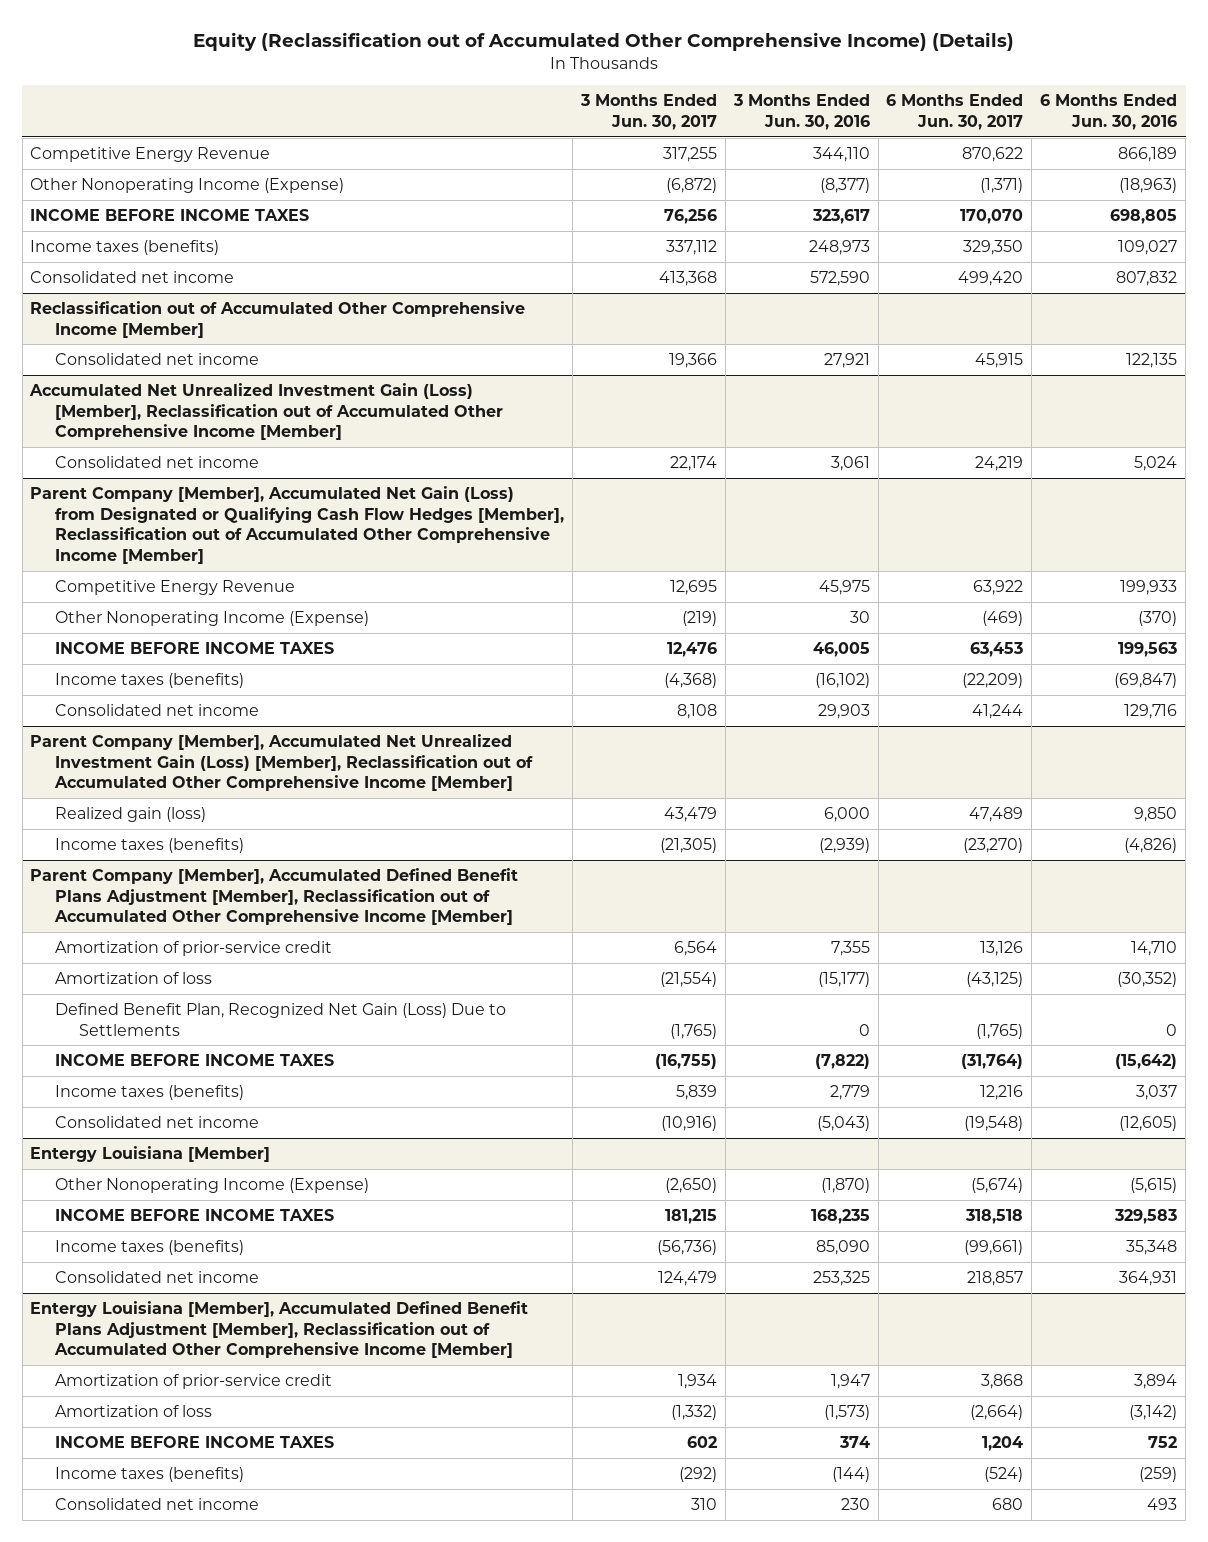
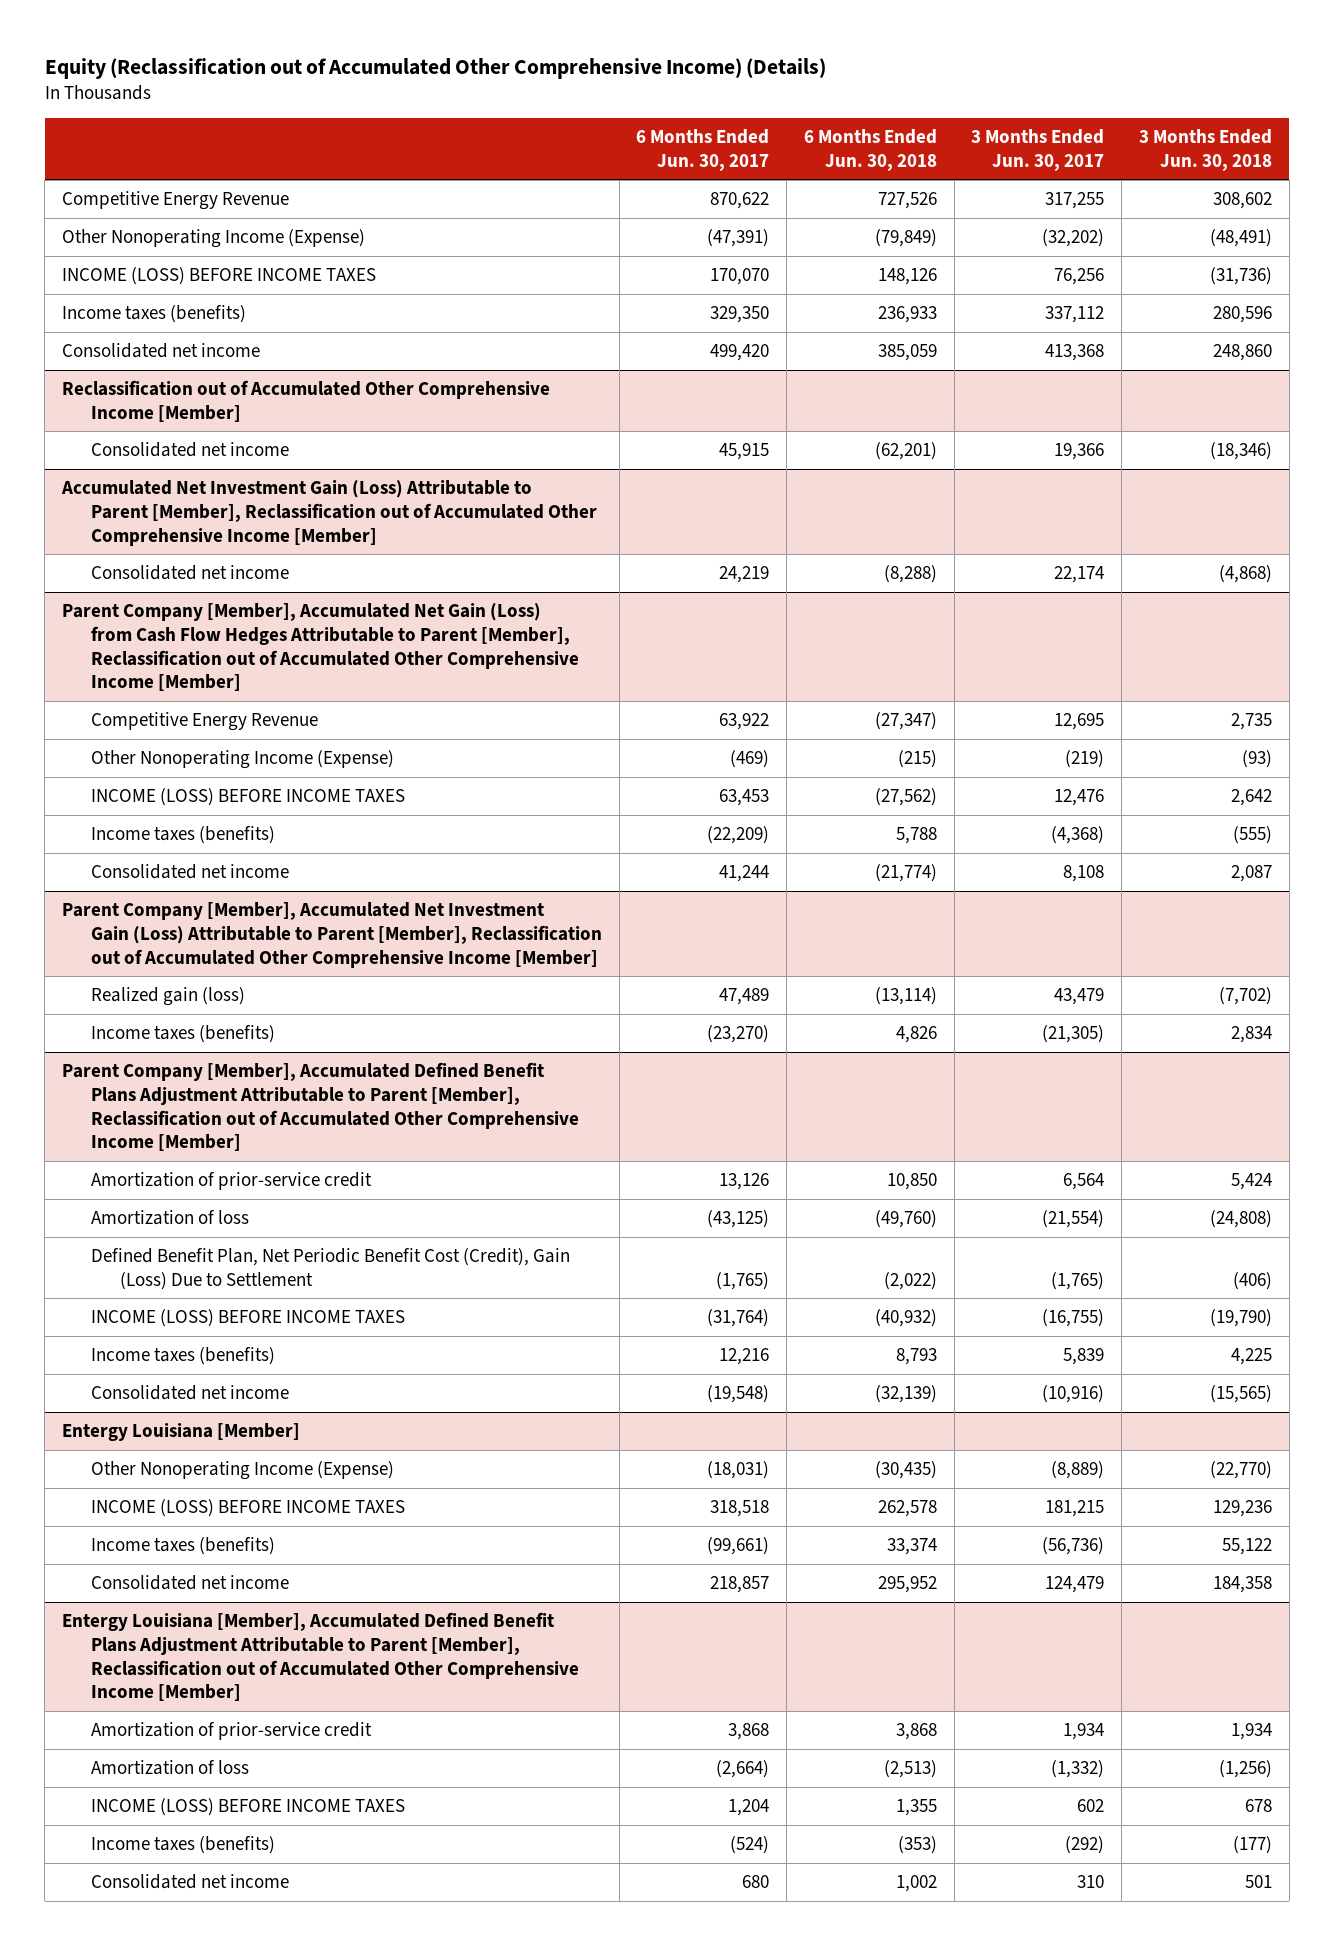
[732,94,870,131] 3 Months Ended Jun. 30, 2016 -> none
[1040,94,1178,131] 6 Months Ended Jun. 30, 2016 -> none
none -> [803,128,937,171] 6 Months Ended Jun. 30, 2018
none -> [1138,128,1272,171] 3 Months Ended Jun. 30, 2018
[665,178,717,194] (6,872) -> [1042,228,1105,247] (32,202)
[980,178,1024,194] (1,371) -> [707,228,770,247] (47,391)
[30,209,310,222] INCOME BEFORE INCOME TAXES -> [61,266,376,285] INCOME (LOSS) BEFORE INCOME TAXES
[29,383,503,441] Accumulated Net Unrealized Investment Gain (Loss) [Member], Reclassification out of Accumulated Other Comprehensive Income [Member] -> [60,479,598,546] Accumulated Net Investment Gain (Loss) Attributable to Parent [Member], Reclassification out of Accumulated Other Comprehensive Income [Member]
[30,486,564,564] Parent Company [Member], Accumulated Net Gain (Loss) from Designated or Qualifying Cash Flow Hedges [Member], Reclassification out of Accumulated Other Comprehensive Income [Member] -> [61,602,580,692] Parent Company [Member], Accumulated Net Gain (Loss) from Cash Flow Hedges Attributable to Parent [Member], Reclassification out of Accumulated Other Comprehensive Income [Member]
[54,642,334,655] INCOME BEFORE INCOME TAXES -> [91,787,406,806] INCOME (LOSS) BEFORE INCOME TAXES
[30,734,533,792] Parent Company [Member], Accumulated Net Unrealized Investment Gain (Loss) [Member], Reclassification out of Accumulated Other Comprehensive Income [Member] -> [61,901,603,968] Parent Company [Member], Accumulated Net Investment Gain (Loss) Attributable to Parent [Member], Reclassification out of Accumulated Other Comprehensive Income [Member]
[30,868,519,926] Parent Company [Member], Accumulated Defined Benefit Plans Adjustment [Member], Reclassification out of Accumulated Other Comprehensive Income [Member] -> [61,1061,580,1152] Parent Company [Member], Accumulated Defined Benefit Plans Adjustment Attributable to Parent [Member], Reclassification out of Accumulated Other Comprehensive Income [Member]
[54,1003,506,1036] Defined Benefit Plan, Recognized Net Gain (Loss) Due to Settlements -> [91,1247,571,1290] Defined Benefit Plan, Net Periodic Benefit Cost (Credit), Gain (Loss) Due to Settlement
[54,1054,334,1067] INCOME BEFORE INCOME TAXES -> [91,1308,406,1327] INCOME (LOSS) BEFORE INCOME TAXES
[664,1178,717,1194] (2,650) -> [1051,1460,1105,1479] (8,889)
[971,1178,1024,1194] (5,674) -> [707,1460,770,1479] (18,031)
[54,1209,334,1222] INCOME BEFORE INCOME TAXES -> [91,1498,406,1517] INCOME (LOSS) BEFORE INCOME TAXES
[30,1301,529,1359] Entergy Louisiana [Member], Accumulated Defined Benefit Plans Adjustment [Member], Reclassification out of Accumulated Other Comprehensive Income [Member] -> [61,1611,580,1702] Entergy Louisiana [Member], Accumulated Defined Benefit Plans Adjustment Attributable to Parent [Member], Reclassification out of Accumulated Other Comprehensive Income [Member]
[54,1436,334,1449] INCOME BEFORE INCOME TAXES -> [91,1797,406,1816] INCOME (LOSS) BEFORE INCOME TAXES

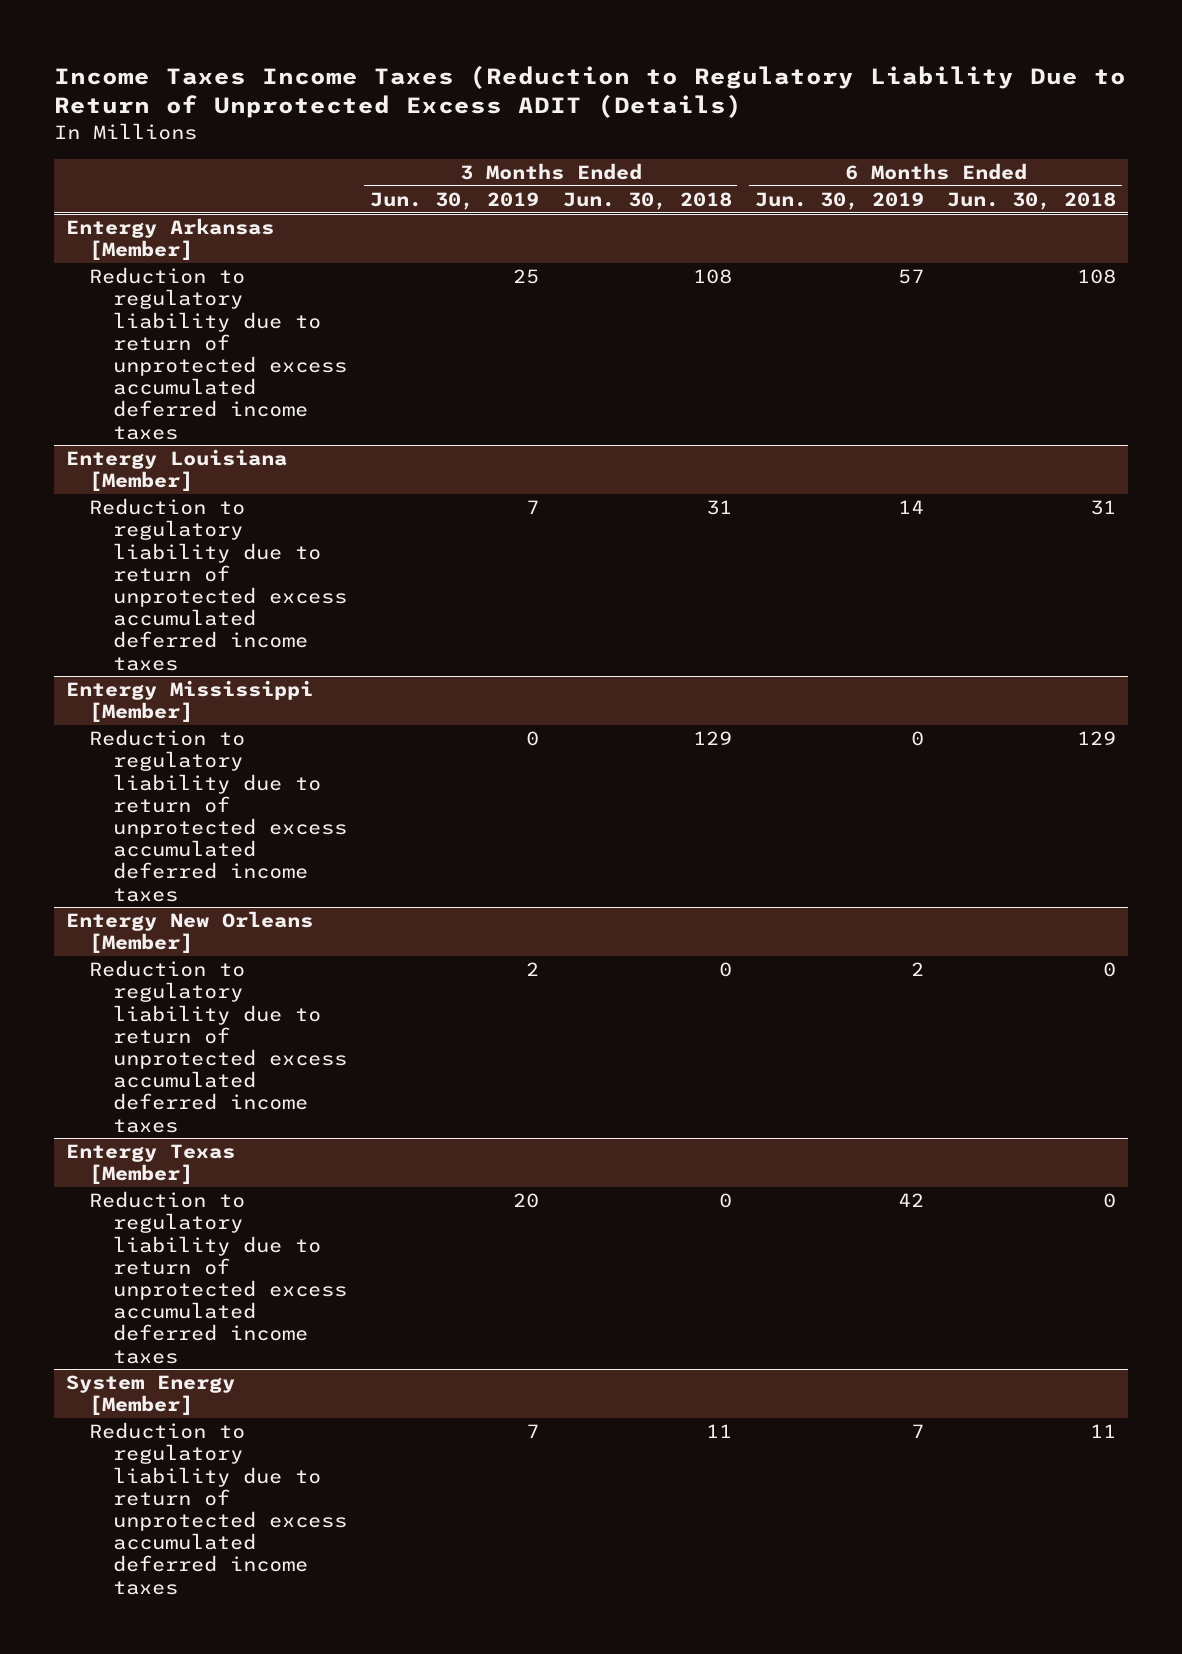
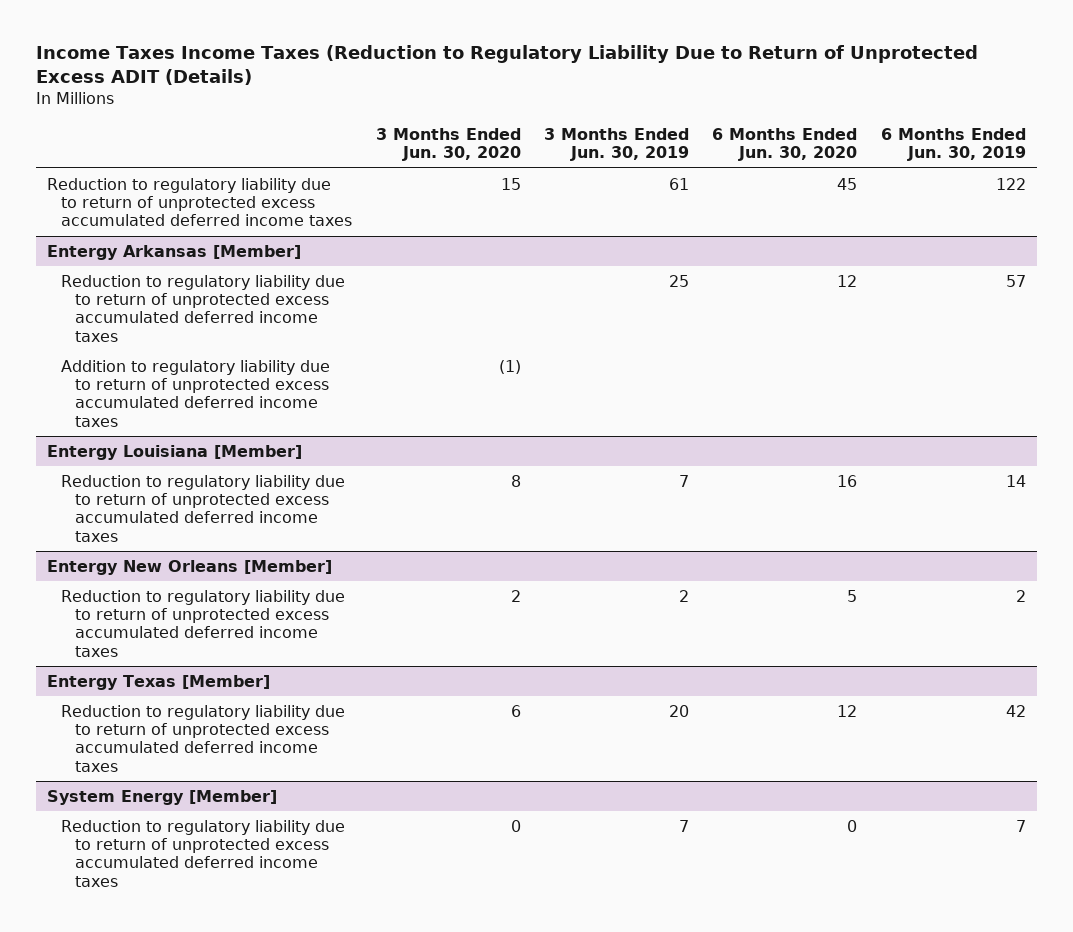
[562,191,732,210] Jun. 30, 2018 -> none
[947,191,1117,210] Jun. 30, 2018 -> none
none -> [375,127,521,162] 3 Months Ended Jun. 30, 2020
none -> [712,127,858,162] 6 Months Ended Jun. 30, 2020
none -> [47,177,353,227] Reduction to regulatory liability due to return of unprotected excess accumulated deferred income taxes
none -> [61,359,331,427] Addition to regulatory liability due to return of unprotected excess accumulated deferred income taxes
[65,680,313,723] Entergy Mississippi [Member] -> none
[89,729,347,902] Reduction to regulatory liability due to return of unprotected excess accumulated deferred income taxes -> none

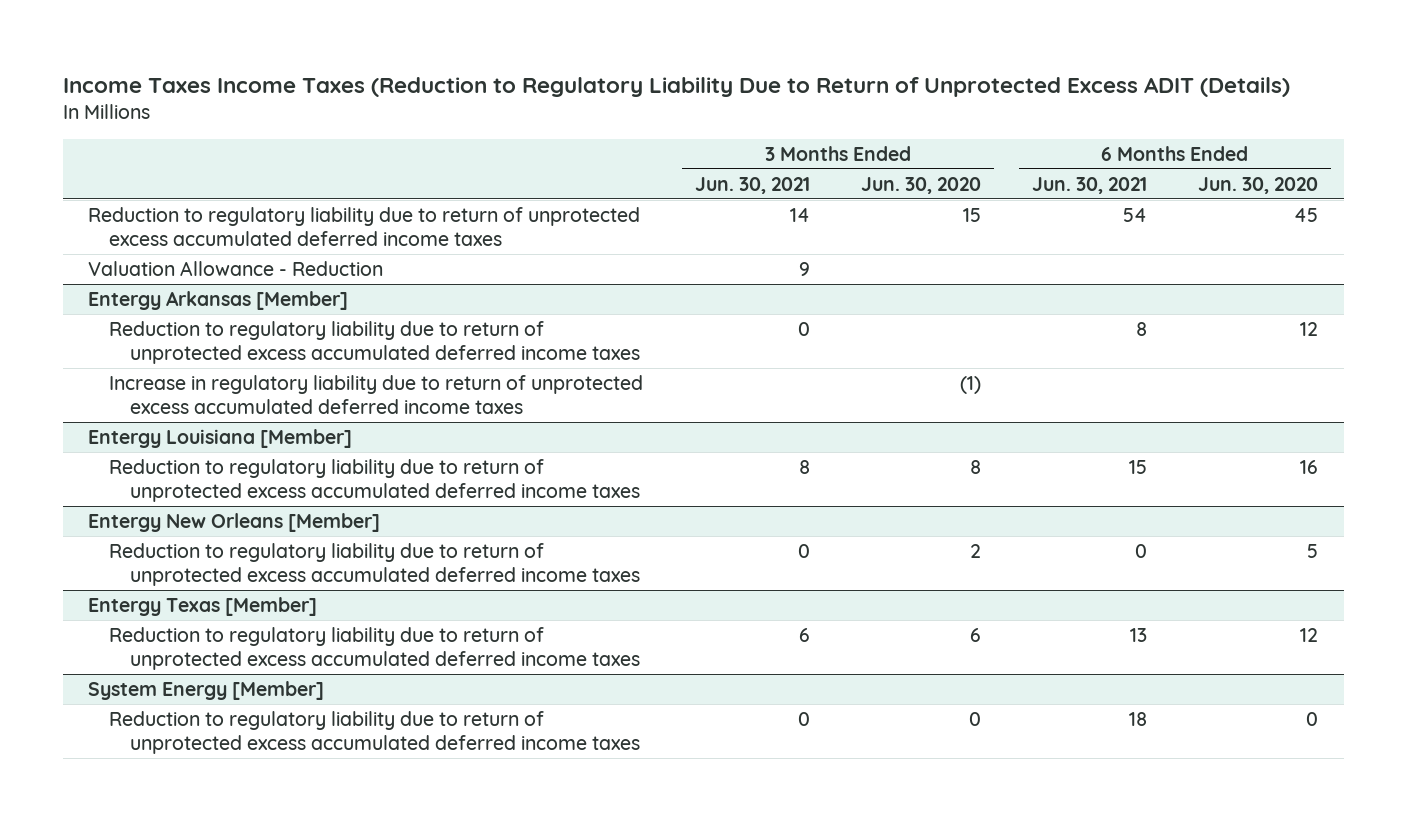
[543,127,689,162] 3 Months Ended Jun. 30, 2019 -> none
[880,127,1026,162] 6 Months Ended Jun. 30, 2019 -> none
none -> [694,176,810,194] Jun. 30, 2021
none -> [1032,176,1148,194] Jun. 30, 2021
none -> [88,260,384,276] Valuation Allowance - Reduction
[61,359,331,427] Addition to regulatory liability due to return of unprotected excess accumulated deferred income taxes -> [109,374,644,414] Increase in regulatory liability due to return of unprotected excess accumulated deferred income taxes

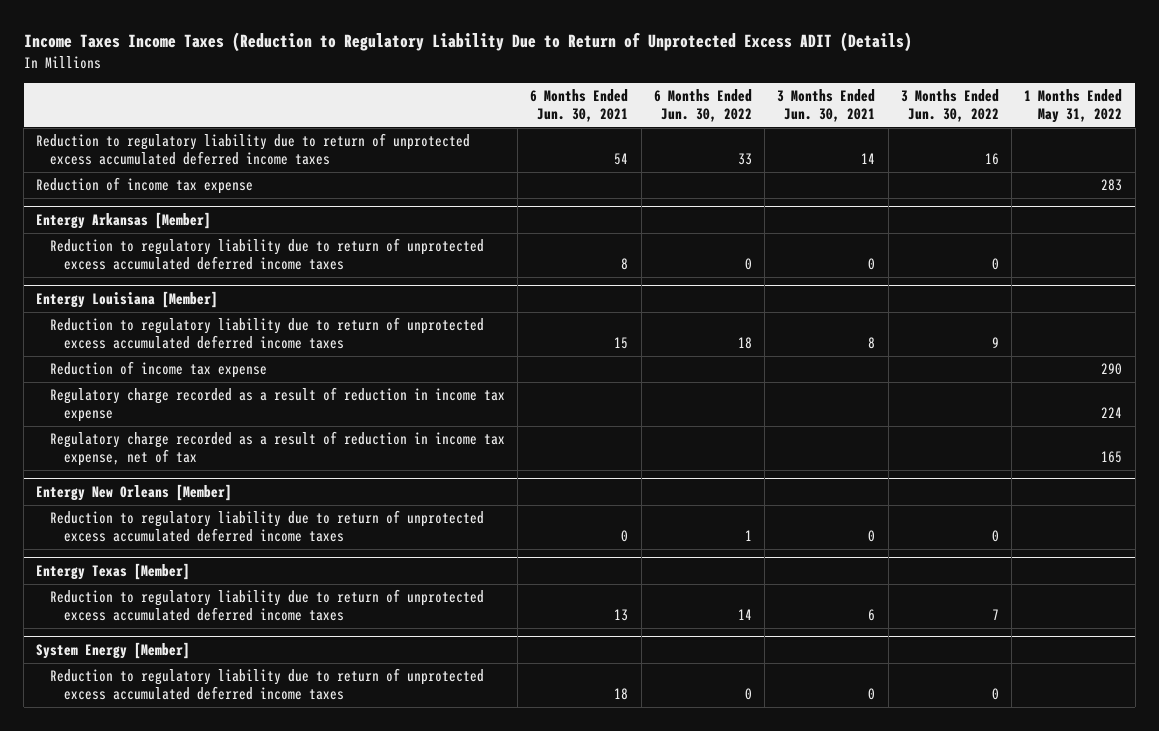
[860,176,981,194] Jun. 30, 2020 -> none
[1198,176,1319,194] Jun. 30, 2020 -> none
none -> [653,89,752,123] 6 Months Ended Jun. 30, 2022
none -> [900,89,999,123] 3 Months Ended Jun. 30, 2022
none -> [1024,89,1123,124] 1 Months Ended May 31, 2022
[88,260,384,276] Valuation Allowance - Reduction -> none
none -> [36,177,254,195] Reduction of income tax expense
[109,374,644,414] Increase in regulatory liability due to return of unprotected excess accumulated deferred income taxes -> none
none -> [49,361,267,379] Reduction of income tax expense
none -> [49,387,505,422] Regulatory charge recorded as a result of reduction in income tax expense
none -> [49,431,505,466] Regulatory charge recorded as a result of reduction in income tax expense, net of tax

